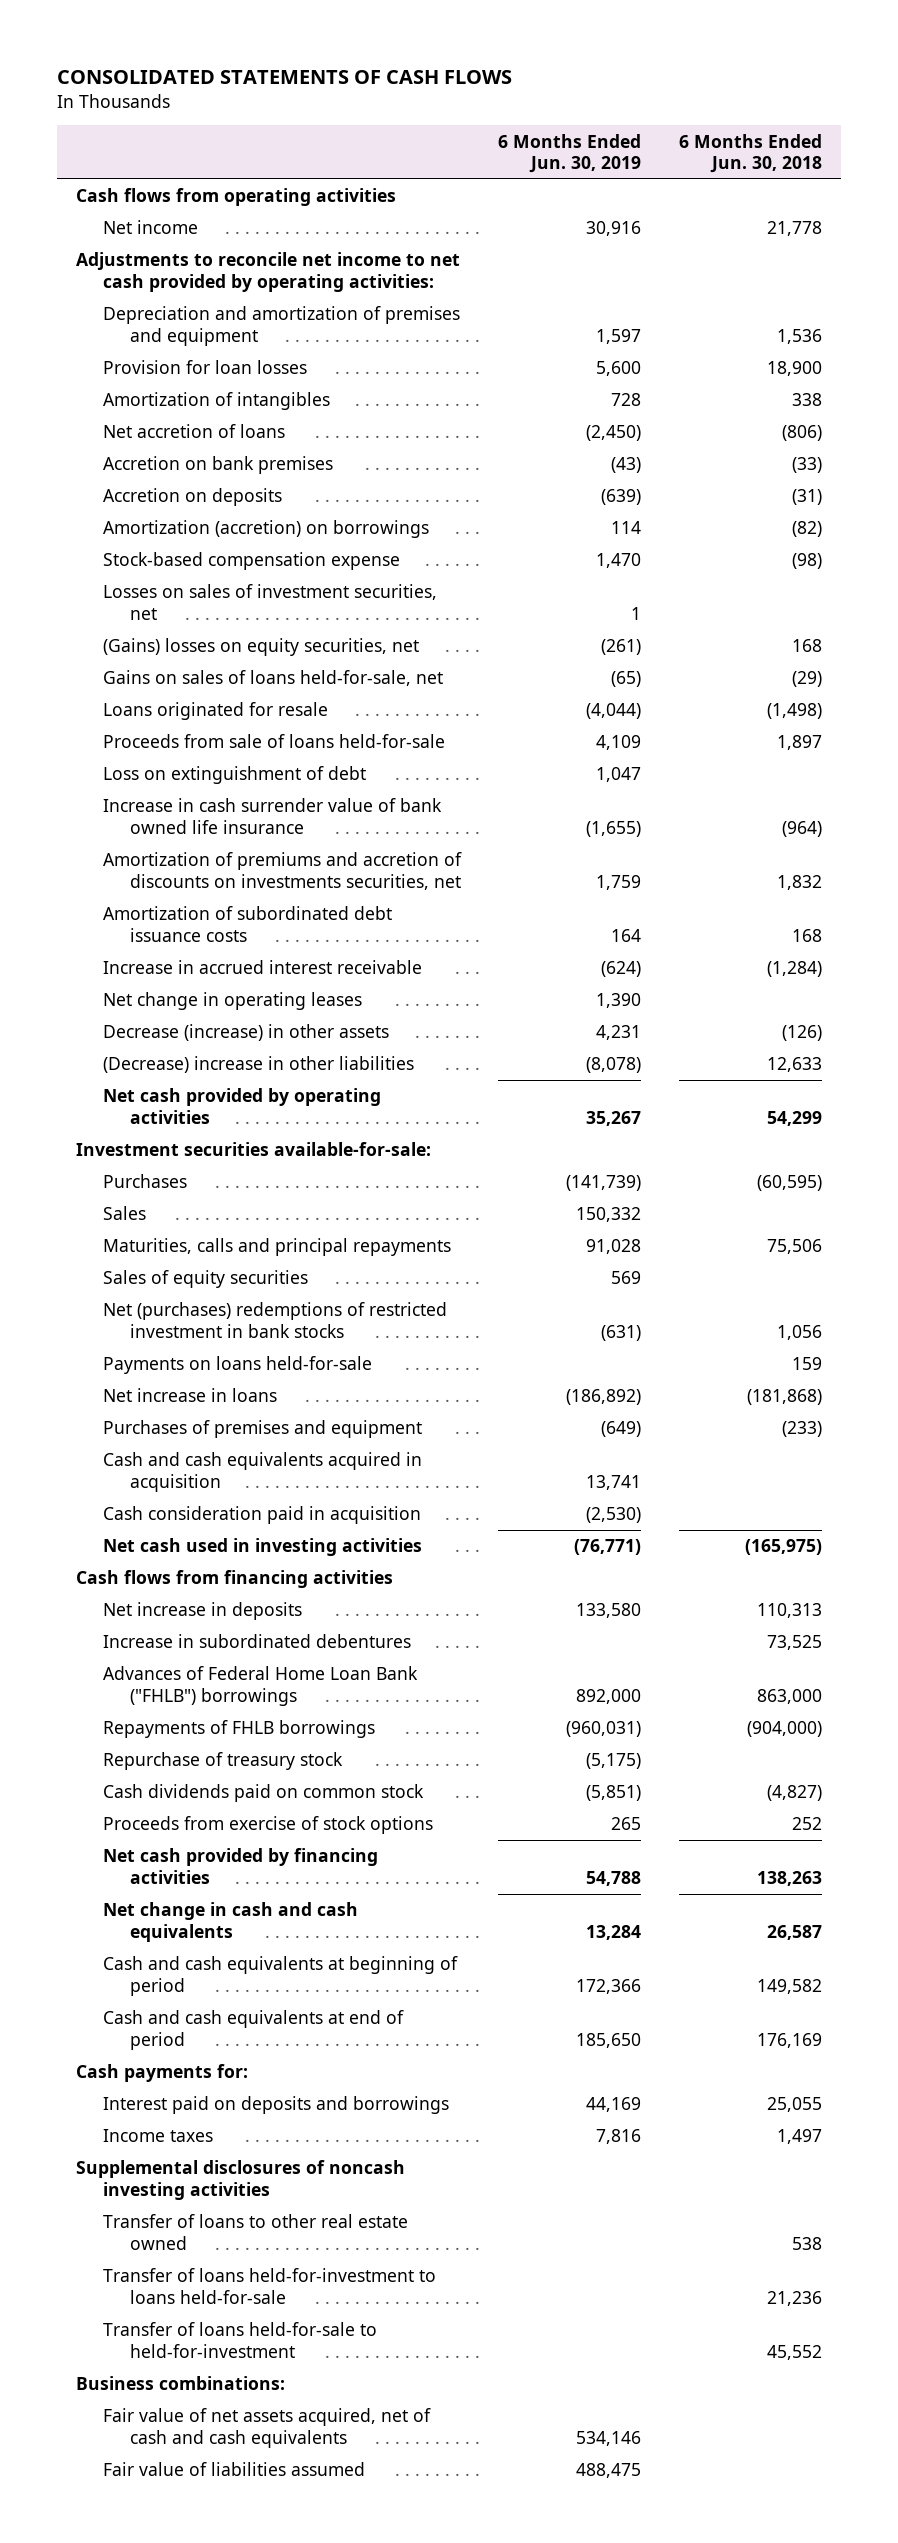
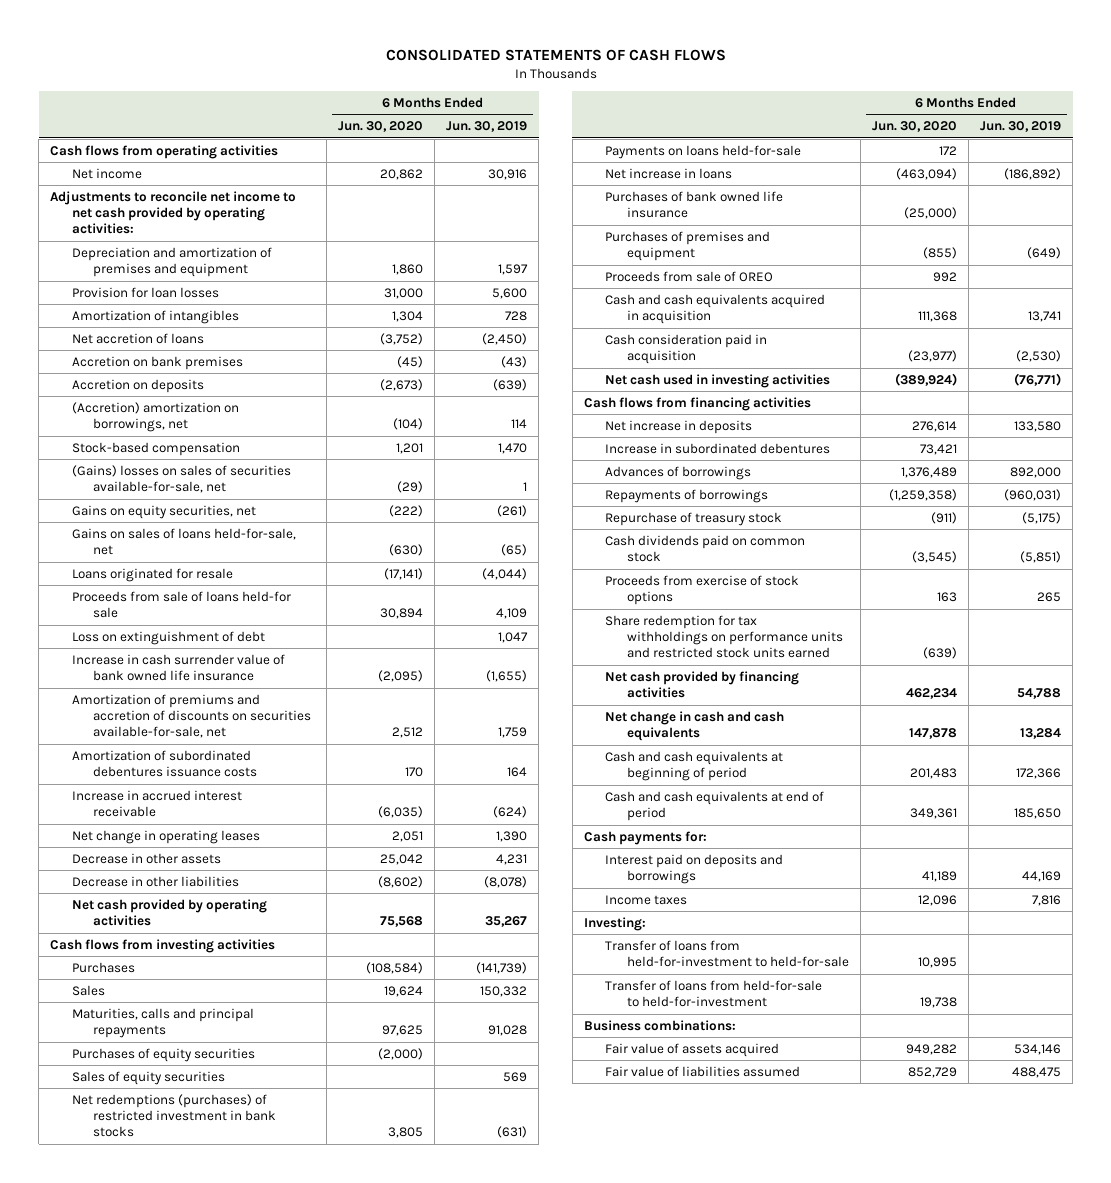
[679,133,823,174] 6 Months Ended Jun. 30, 2018 -> none
none -> [338,121,424,133] Jun. 30, 2020
[102,520,429,539] Amortization (accretion) on borrowings -> [71,401,239,433] (Accretion) amortization on borrowings, net
[102,552,400,571] Stock-based compensation expense -> [71,441,240,456] Stock-based compensation
[102,584,437,620] Losses on sales of investment securities, net -> [71,464,291,494] (Gains) losses on sales of securities available-for-sale, net
[102,638,419,657] (Gains) losses on equity securities, net -> [71,504,256,519] Gains on equity securities, net
[102,734,445,749] Proceeds from sale of loans held-for-sale -> [71,590,291,619] Proceeds from sale of loans held-for sale
[102,852,462,890] Amortization of premiums and accretion of discounts on investments securities, net -> [71,693,312,739] Amortization of premiums and accretion of discounts on securities available-for-sale, net
[102,906,392,942] Amortization of subordinated debt issuance costs -> [71,749,258,778] Amortization of subordinated debentures issuance costs
[102,1024,389,1042] Decrease (increase) in other assets -> [71,852,221,864] Decrease in other assets
[102,1056,414,1074] (Decrease) increase in other liabilities -> [71,875,239,887] Decrease in other liabilities
[75,1142,431,1157] Investment securities available-for-sale: -> none
none -> [50,938,276,953] Cash flows from investing activities
none -> [71,1047,255,1062] Purchases of equity securities
[102,1302,447,1338] Net (purchases) redemptions of restricted investment in bank stocks -> [71,1093,277,1138] Net redemptions (purchases) of restricted investment in bank stocks
none -> [605,190,784,219] Purchases of bank owned life insurance
none -> [605,270,774,282] Proceeds from sale of OREO
[102,1666,418,1706] Advances of Federal Home Loan Bank ("FHLB") borrowings -> [605,465,752,480] Advances of borrowings
[102,1720,375,1739] Repayments of FHLB borrowings -> [605,488,769,503] Repayments of borrowings
none -> [605,614,843,659] Share redemption for tax withholdings on performance units and restricted stock units earned
[75,2160,405,2200] Supplemental disclosures of noncash investing activities -> none
[102,2214,408,2250] Transfer of loans to other real estate owned -> none
none -> [583,916,646,931] Investing:
[102,2268,436,2304] Transfer of loans held-for-investment to loans held-for-sale -> [605,939,849,968] Transfer of loans from held-for-investment to held-for-sale
[102,2322,377,2358] Transfer of loans held-for-sale to held-for-investment -> [605,979,823,1008] Transfer of loans from held-for-sale to held-for-investment
[102,2408,431,2448] Fair value of net assets acquired, net of cash and cash equivalents -> [605,1042,780,1057] Fair value of assets acquired

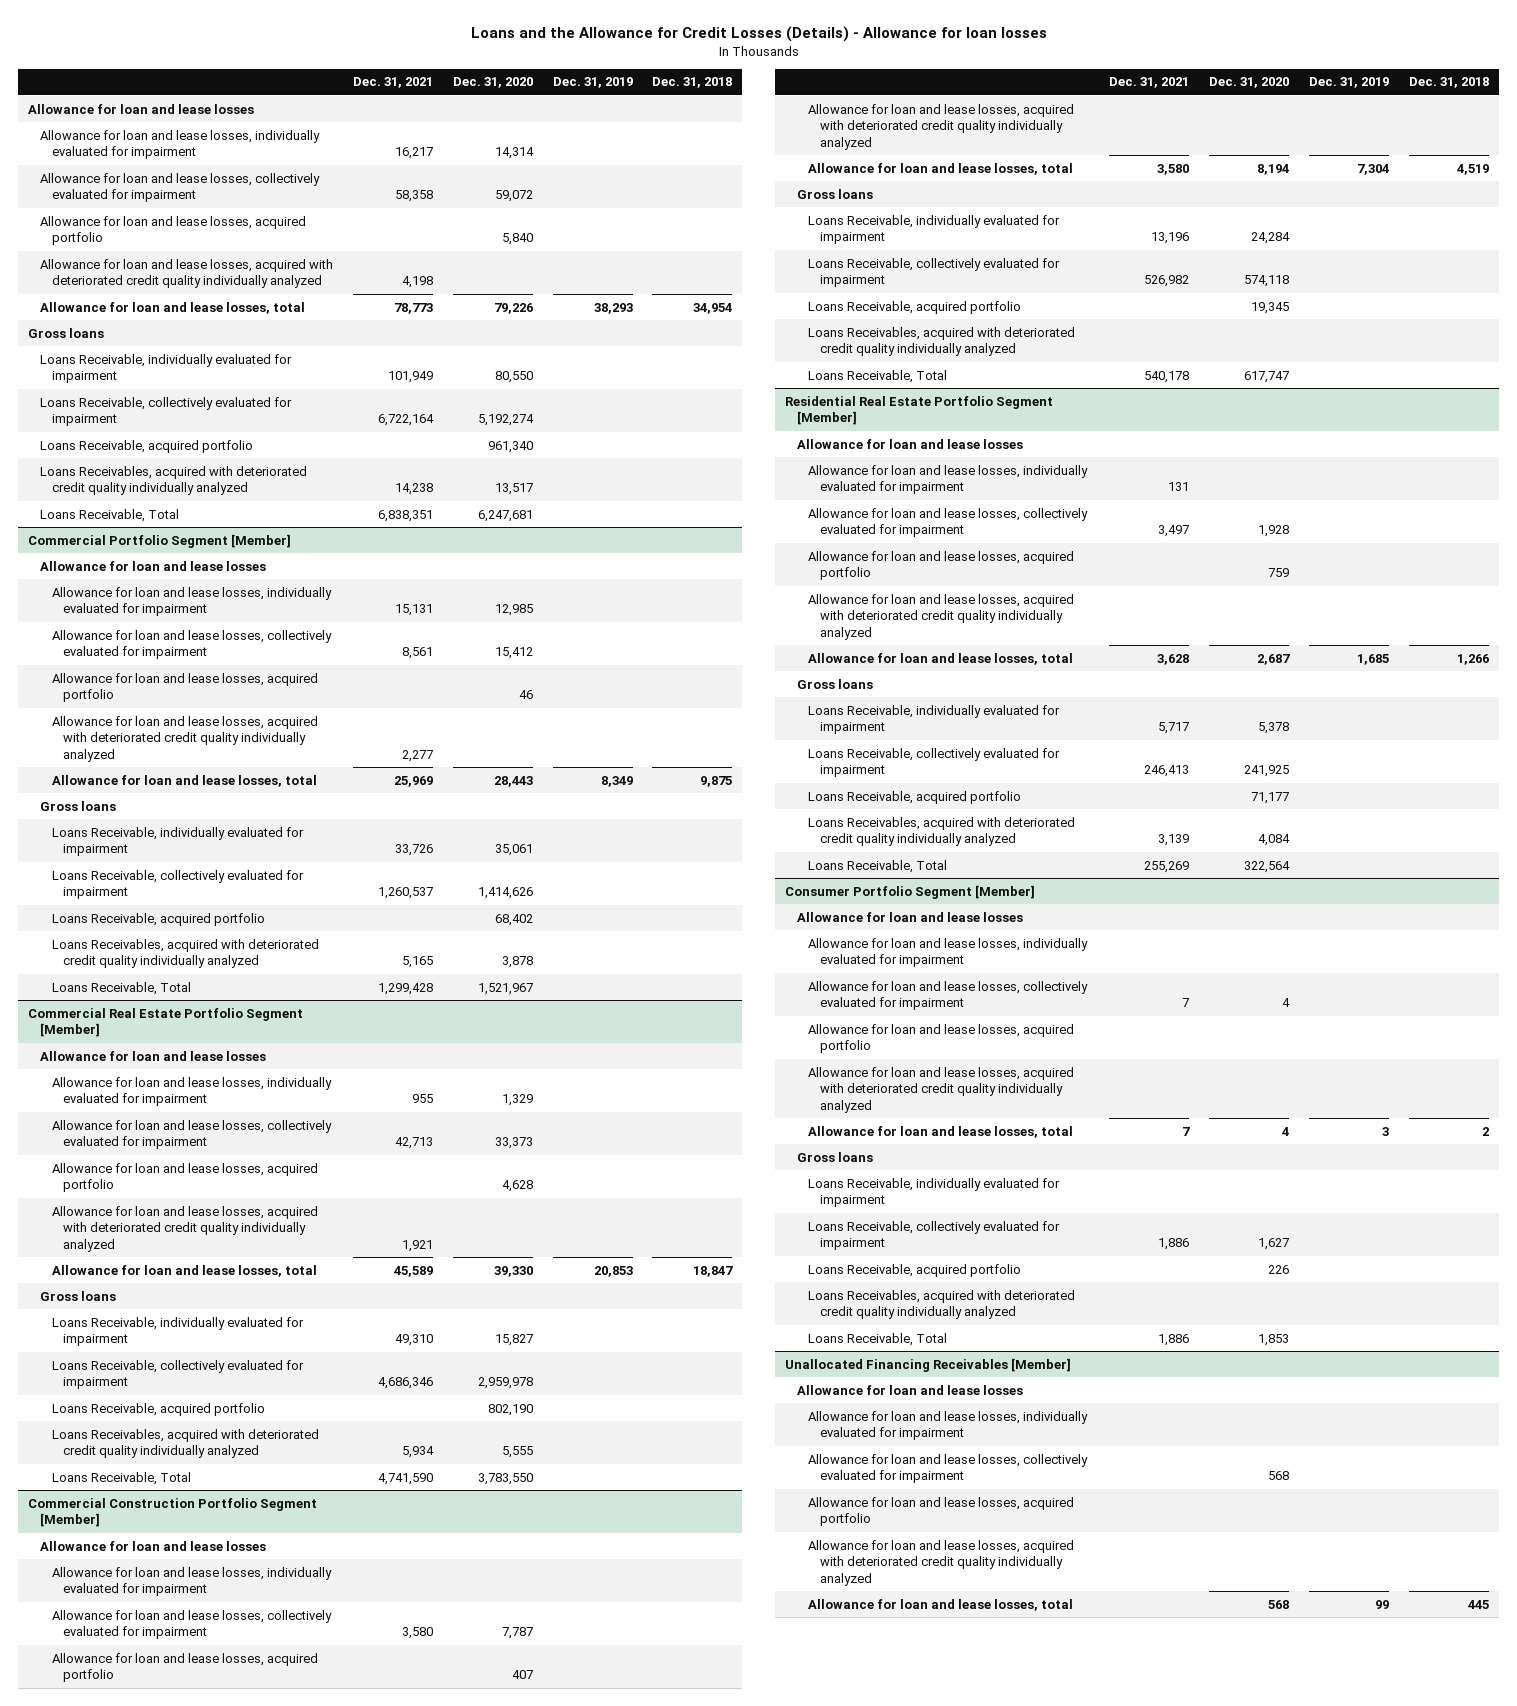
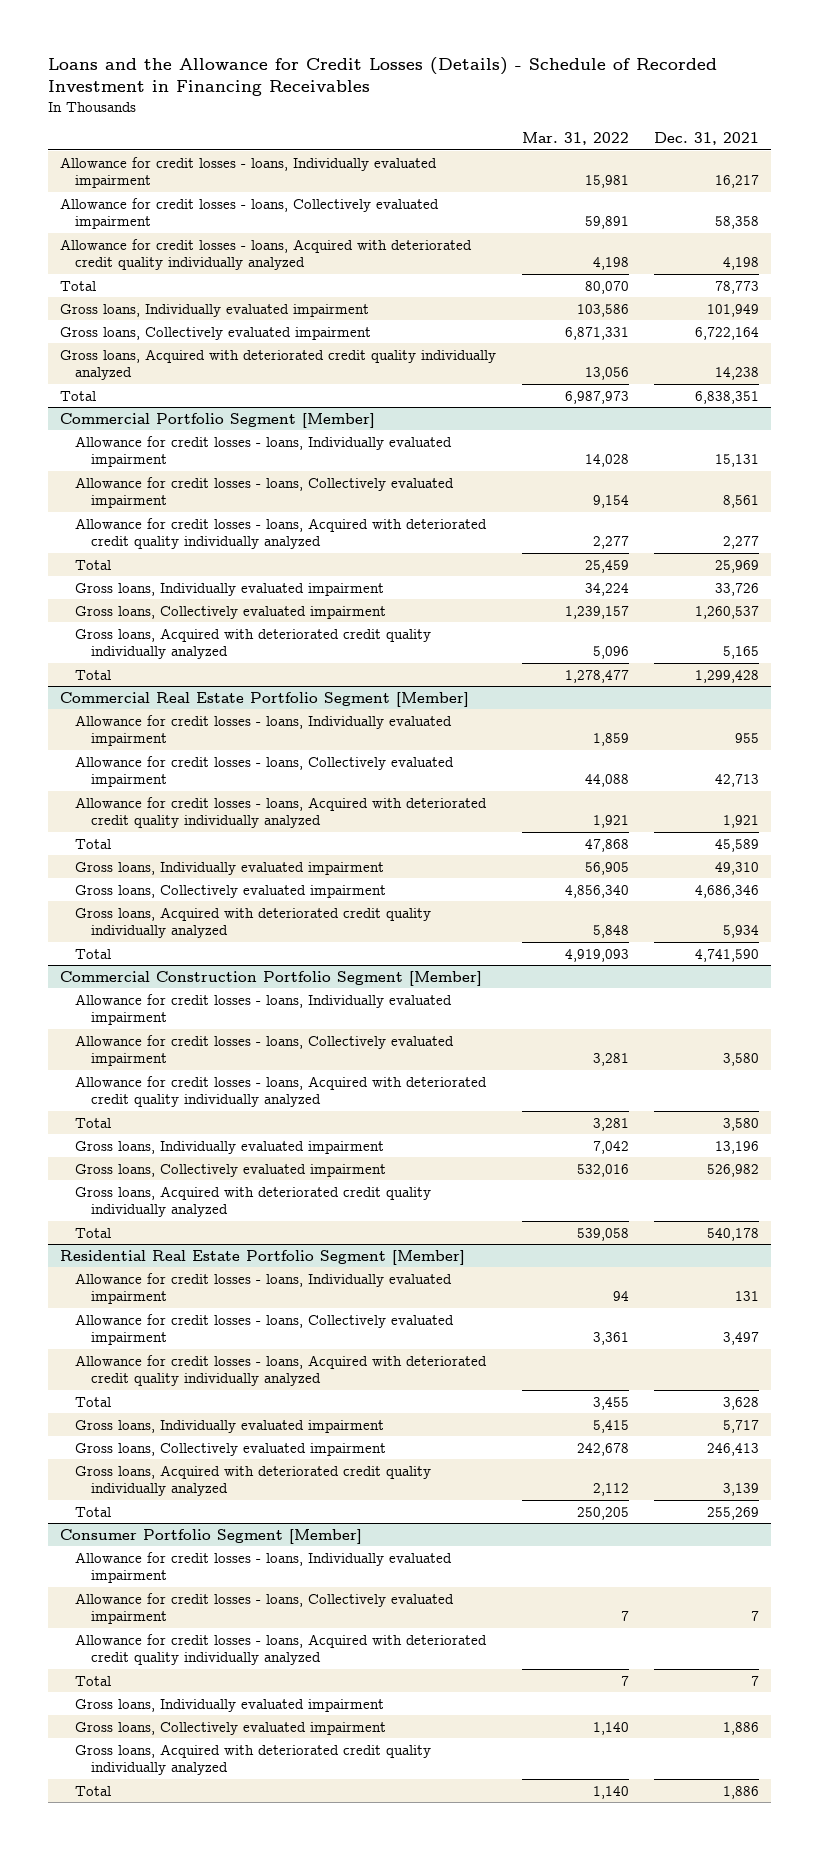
[470,26,1047,43] Loans and the Allowance for Credit Losses (Details) - Allowance for loan losses -> [47,56,717,97] Loans and the Allowance for Credit Losses (Details) - Schedule of Recorded Investment in Financing Receivables
[452,77,533,89] Dec. 31, 2020 -> none
[552,77,633,89] Dec. 31, 2019 -> none
[652,77,733,89] Dec. 31, 2018 -> none
none -> [521,132,629,146] Mar. 31, 2022
[28,103,255,114] Allowance for loan and lease losses -> none
[39,215,306,246] Allowance for loan and lease losses, acquired portfolio -> none
[28,327,105,338] Gross loans -> none
[39,439,253,453] Loans Receivable, acquired portfolio -> none
[39,129,320,160] Allowance for loan and lease losses, individually evaluated for impairment -> [60,156,438,189] Allowance for credit losses - loans, Individually evaluated impairment
[39,172,320,203] Allowance for loan and lease losses, collectively evaluated for impairment -> [60,197,440,230] Allowance for credit losses - loans, Collectively evaluated impairment
[39,258,333,289] Allowance for loan and lease losses, acquired with deteriorated credit quality individually analyzed -> [60,238,473,271] Allowance for credit losses - loans, Acquired with deteriorated credit quality individually analyzed
[39,301,305,314] Allowance for loan and lease losses, total -> [60,280,97,291] Total
[39,353,292,384] Loans Receivable, individually evaluated for impairment -> [60,303,370,317] Gross loans, Individually evaluated impairment
[39,396,292,427] Loans Receivable, collectively evaluated for impairment -> [60,326,372,340] Gross loans, Collectively evaluated impairment
[39,465,307,496] Loans Receivables, acquired with deteriorated credit quality individually analyzed -> [60,348,497,381] Gross loans, Acquired with deteriorated credit quality individually analyzed
[39,508,179,522] Loans Receivable, Total -> [60,390,97,401] Total
[39,560,266,571] Allowance for loan and lease losses -> none
[51,672,318,703] Allowance for loan and lease losses, acquired portfolio -> none
[39,800,116,811] Gross loans -> none
[51,912,265,926] Loans Receivable, acquired portfolio -> none
[51,586,332,617] Allowance for loan and lease losses, individually evaluated for impairment -> [75,435,453,468] Allowance for credit losses - loans, Individually evaluated impairment
[51,629,332,660] Allowance for loan and lease losses, collectively evaluated for impairment -> [75,476,455,509] Allowance for credit losses - loans, Collectively evaluated impairment
[51,715,318,762] Allowance for loan and lease losses, acquired with deteriorated credit quality individually analyzed -> [75,517,488,550] Allowance for credit losses - loans, Acquired with deteriorated credit quality individually analyzed
[51,774,317,787] Allowance for loan and lease losses, total -> [75,559,112,570] Total
[51,826,304,857] Loans Receivable, individually evaluated for impairment -> [75,582,385,596] Gross loans, Individually evaluated impairment
[51,869,304,900] Loans Receivable, collectively evaluated for impairment -> [75,605,387,619] Gross loans, Collectively evaluated impairment
[51,938,319,969] Loans Receivables, acquired with deteriorated credit quality individually analyzed -> [75,627,432,660] Gross loans, Acquired with deteriorated credit quality individually analyzed
[51,981,191,995] Loans Receivable, Total -> [75,669,112,680] Total
[39,1050,266,1061] Allowance for loan and lease losses -> none
[51,1162,318,1193] Allowance for loan and lease losses, acquired portfolio -> none
[39,1290,116,1301] Gross loans -> none
[51,1402,265,1416] Loans Receivable, acquired portfolio -> none
[51,1076,332,1107] Allowance for loan and lease losses, individually evaluated for impairment -> [75,714,453,747] Allowance for credit losses - loans, Individually evaluated impairment
[51,1119,332,1150] Allowance for loan and lease losses, collectively evaluated for impairment -> [75,755,455,788] Allowance for credit losses - loans, Collectively evaluated impairment
[51,1205,318,1252] Allowance for loan and lease losses, acquired with deteriorated credit quality individually analyzed -> [75,796,488,829] Allowance for credit losses - loans, Acquired with deteriorated credit quality individually analyzed
[51,1264,317,1277] Allowance for loan and lease losses, total -> [75,838,112,849] Total
[51,1316,304,1347] Loans Receivable, individually evaluated for impairment -> [75,861,385,875] Gross loans, Individually evaluated impairment
[51,1359,304,1390] Loans Receivable, collectively evaluated for impairment -> [75,884,387,898] Gross loans, Collectively evaluated impairment
[51,1428,319,1459] Loans Receivables, acquired with deteriorated credit quality individually analyzed -> [75,906,432,939] Gross loans, Acquired with deteriorated credit quality individually analyzed
[51,1471,191,1485] Loans Receivable, Total -> [75,948,112,959] Total
[39,1540,266,1551] Allowance for loan and lease losses -> none
[51,1652,318,1683] Allowance for loan and lease losses, acquired portfolio -> none
[796,188,873,199] Gross loans -> none
[808,300,1022,314] Loans Receivable, acquired portfolio -> none
[51,1566,332,1597] Allowance for loan and lease losses, individually evaluated for impairment -> [75,993,453,1026] Allowance for credit losses - loans, Individually evaluated impairment
[51,1609,332,1640] Allowance for loan and lease losses, collectively evaluated for impairment -> [75,1034,455,1067] Allowance for credit losses - loans, Collectively evaluated impairment
[808,103,1075,150] Allowance for loan and lease losses, acquired with deteriorated credit quality individually analyzed -> [75,1075,488,1108] Allowance for credit losses - loans, Acquired with deteriorated credit quality individually analyzed
[808,162,1074,175] Allowance for loan and lease losses, total -> [75,1117,112,1128] Total
[808,214,1061,245] Loans Receivable, individually evaluated for impairment -> [75,1140,385,1154] Gross loans, Individually evaluated impairment
[808,257,1061,288] Loans Receivable, collectively evaluated for impairment -> [75,1163,387,1177] Gross loans, Collectively evaluated impairment
[808,326,1076,357] Loans Receivables, acquired with deteriorated credit quality individually analyzed -> [75,1185,432,1218] Gross loans, Acquired with deteriorated credit quality individually analyzed
[808,369,948,383] Loans Receivable, Total -> [75,1227,112,1238] Total
[796,438,1023,449] Allowance for loan and lease losses -> none
[808,550,1075,581] Allowance for loan and lease losses, acquired portfolio -> none
[796,678,873,689] Gross loans -> none
[808,790,1022,804] Loans Receivable, acquired portfolio -> none
[808,464,1089,495] Allowance for loan and lease losses, individually evaluated for impairment -> [75,1272,453,1305] Allowance for credit losses - loans, Individually evaluated impairment
[808,507,1089,538] Allowance for loan and lease losses, collectively evaluated for impairment -> [75,1313,455,1346] Allowance for credit losses - loans, Collectively evaluated impairment
[808,593,1075,640] Allowance for loan and lease losses, acquired with deteriorated credit quality individually analyzed -> [75,1354,488,1387] Allowance for credit losses - loans, Acquired with deteriorated credit quality individually analyzed
[808,652,1074,665] Allowance for loan and lease losses, total -> [75,1396,112,1407] Total
[808,704,1061,735] Loans Receivable, individually evaluated for impairment -> [75,1419,385,1433] Gross loans, Individually evaluated impairment
[808,747,1061,778] Loans Receivable, collectively evaluated for impairment -> [75,1442,387,1456] Gross loans, Collectively evaluated impairment
[808,816,1076,847] Loans Receivables, acquired with deteriorated credit quality individually analyzed -> [75,1464,432,1497] Gross loans, Acquired with deteriorated credit quality individually analyzed
[808,859,948,873] Loans Receivable, Total -> [75,1506,112,1517] Total
[796,911,1023,922] Allowance for loan and lease losses -> none
[808,1023,1075,1054] Allowance for loan and lease losses, acquired portfolio -> none
[808,1125,1074,1138] Allowance for loan and lease losses, total -> none
[796,1151,873,1162] Gross loans -> none
[808,1263,1022,1277] Loans Receivable, acquired portfolio -> none
[784,1357,1071,1372] Unallocated Financing Receivables [Member] -> none
[796,1384,1023,1395] Allowance for loan and lease losses -> none
[808,1410,1089,1441] Allowance for loan and lease losses, individually evaluated for impairment -> none
[808,1453,1089,1484] Allowance for loan and lease losses, collectively evaluated for impairment -> none
[808,1496,1075,1527] Allowance for loan and lease losses, acquired portfolio -> none
[808,1539,1075,1586] Allowance for loan and lease losses, acquired with deteriorated credit quality individually analyzed -> none
[808,1598,1074,1611] Allowance for loan and lease losses, total -> none
[808,937,1089,968] Allowance for loan and lease losses, individually evaluated for impairment -> [75,1551,453,1584] Allowance for credit losses - loans, Individually evaluated impairment
[808,980,1089,1011] Allowance for loan and lease losses, collectively evaluated for impairment -> [75,1592,455,1625] Allowance for credit losses - loans, Collectively evaluated impairment
[808,1066,1075,1113] Allowance for loan and lease losses, acquired with deteriorated credit quality individually analyzed -> [75,1633,488,1666] Allowance for credit losses - loans, Acquired with deteriorated credit quality individually analyzed
none -> [75,1675,112,1686] Total
[808,1177,1061,1208] Loans Receivable, individually evaluated for impairment -> [75,1698,385,1712] Gross loans, Individually evaluated impairment
[808,1220,1061,1251] Loans Receivable, collectively evaluated for impairment -> [75,1721,387,1735] Gross loans, Collectively evaluated impairment
[808,1289,1076,1320] Loans Receivables, acquired with deteriorated credit quality individually analyzed -> [75,1743,432,1776] Gross loans, Acquired with deteriorated credit quality individually analyzed
[808,1332,948,1346] Loans Receivable, Total -> [75,1785,112,1796] Total

